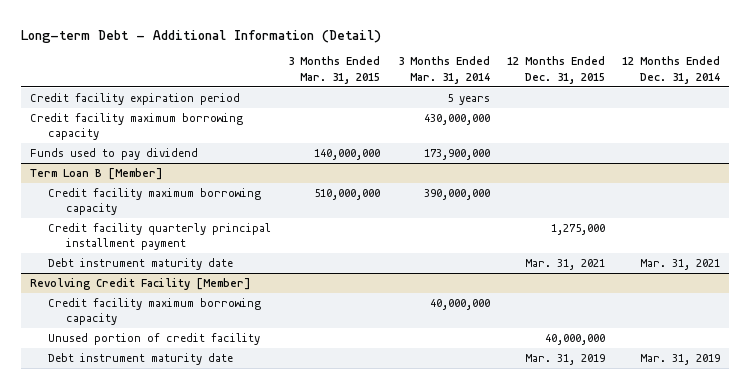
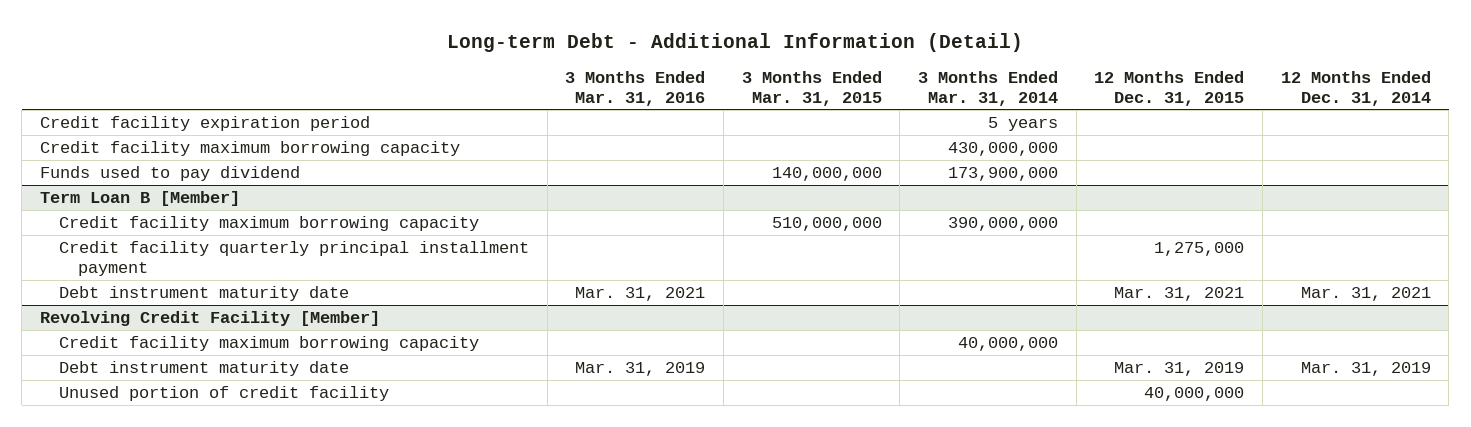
none -> [565,70,706,106] 3 Months Ended Mar. 31, 2016
[47,333,260,346] Unused portion of credit facility -> [59,385,390,401] Unused portion of credit facility

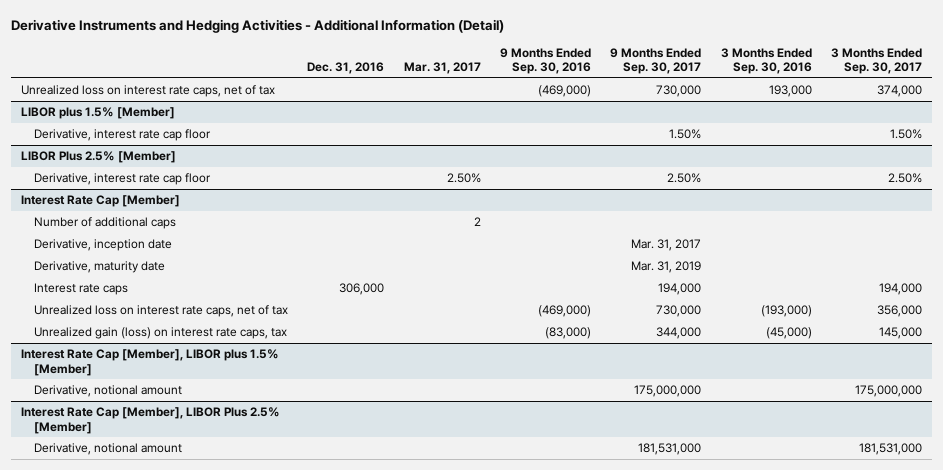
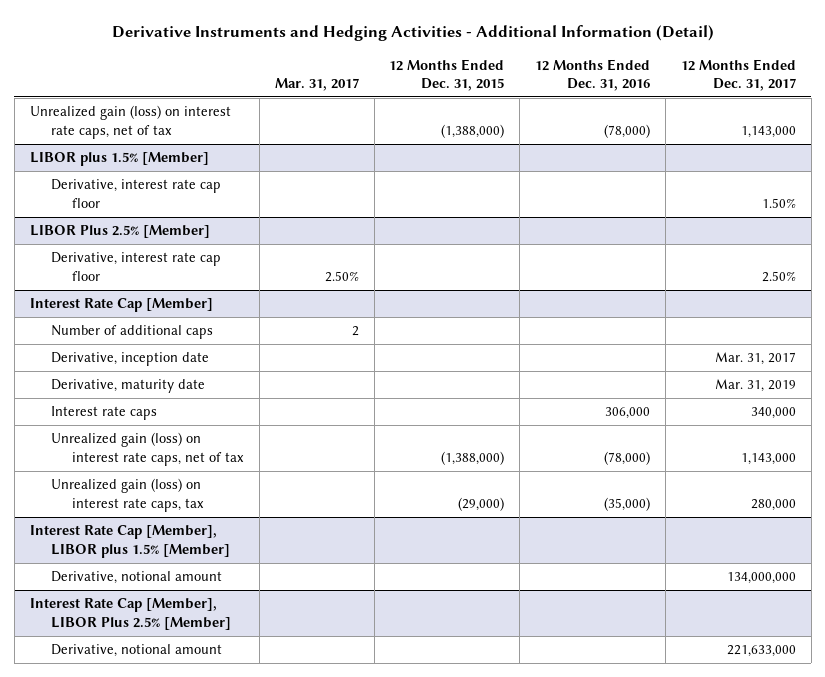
[307,62,385,75] Dec. 31, 2016 -> none
[499,47,591,75] 9 Months Ended Sep. 30, 2016 -> none
[610,47,702,75] 9 Months Ended Sep. 30, 2017 -> none
[720,47,812,75] 3 Months Ended Sep. 30, 2016 -> none
[830,47,922,75] 3 Months Ended Sep. 30, 2017 -> none
none -> [389,58,505,91] 12 Months Ended Dec. 31, 2015
none -> [535,58,651,91] 12 Months Ended Dec. 31, 2016
none -> [680,58,796,91] 12 Months Ended Dec. 31, 2017
[20,85,275,98] Unrealized loss on interest rate caps, net of tax -> [29,105,231,139] Unrealized gain (loss) on interest rate caps, net of tax
[34,305,289,318] Unrealized loss on interest rate caps, net of tax -> [50,432,245,466] Unrealized gain (loss) on interest rate caps, net of tax

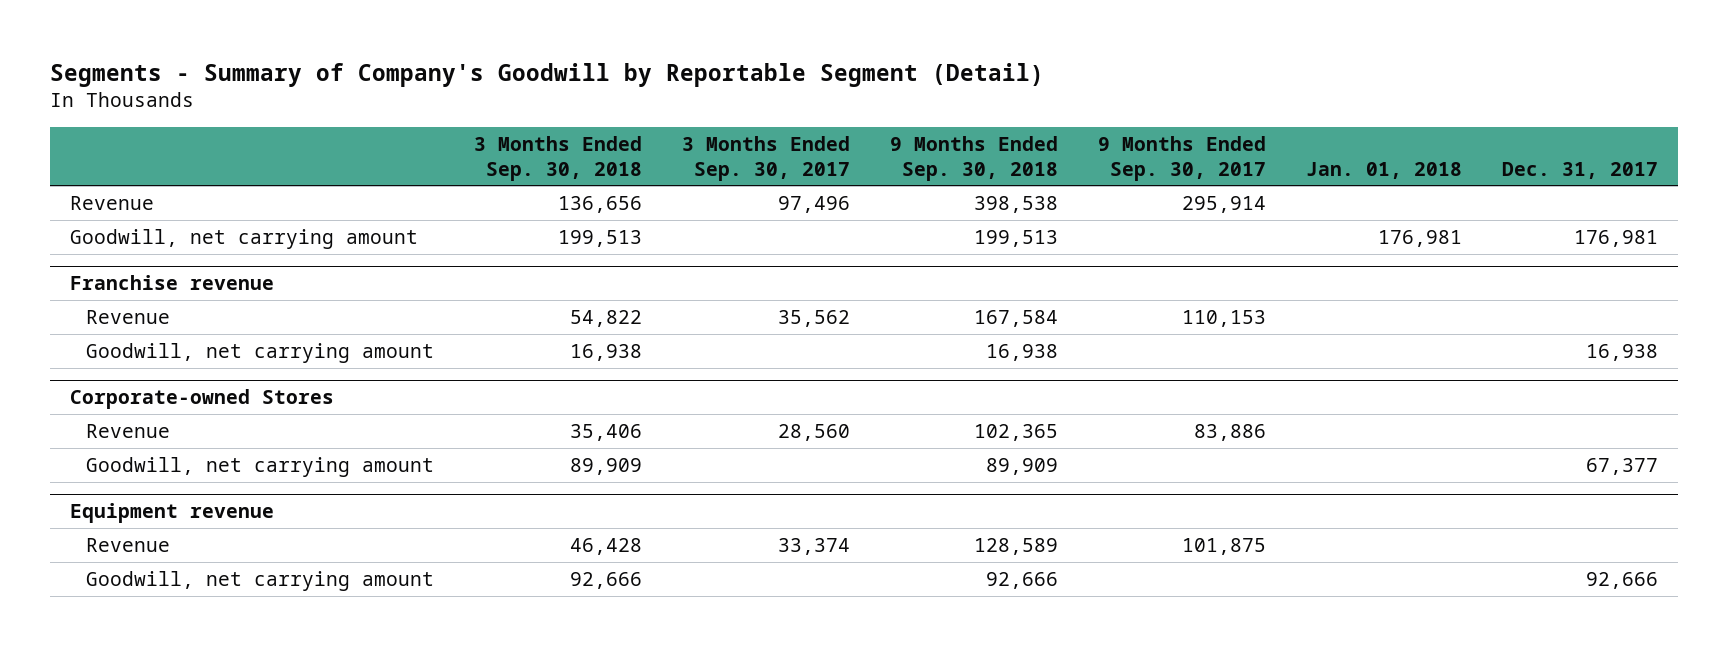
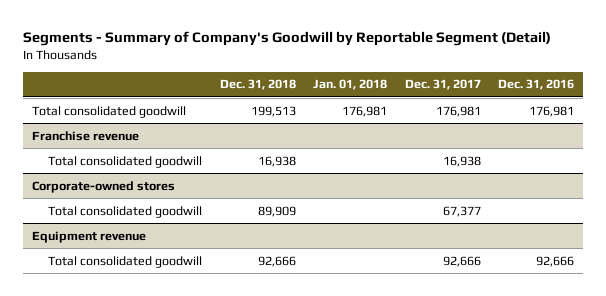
[474,135,643,181] 3 Months Ended Sep. 30, 2018 -> none
[682,135,851,181] 3 Months Ended Sep. 30, 2017 -> none
[890,135,1059,181] 9 Months Ended Sep. 30, 2018 -> none
[1098,135,1267,181] 9 Months Ended Sep. 30, 2017 -> none
none -> [219,79,296,91] Dec. 31, 2018
none -> [498,79,575,91] Dec. 31, 2016
[70,195,155,210] Revenue -> none
[70,228,419,249] Goodwill, net carrying amount -> [31,105,186,118] Total consolidated goodwill
[86,309,171,324] Revenue -> none
[86,423,171,438] Revenue -> none
[86,342,435,363] Goodwill, net carrying amount -> [48,155,203,168] Total consolidated goodwill
[70,389,335,410] Corporate-owned Stores -> [31,180,175,193] Corporate-owned stores
[86,456,435,477] Goodwill, net carrying amount -> [48,205,203,218] Total consolidated goodwill
[86,537,171,552] Revenue -> none
[86,570,435,591] Goodwill, net carrying amount -> [48,255,203,268] Total consolidated goodwill

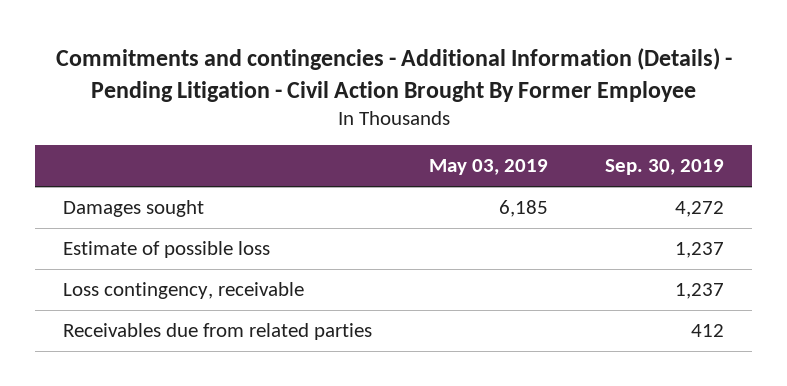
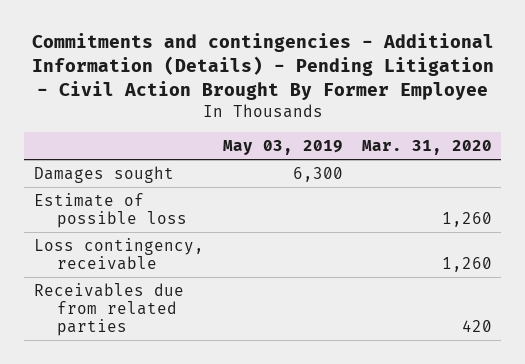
[604,159,724,176] Sep. 30, 2019 -> none
none -> [361,139,492,155] Mar. 31, 2020
[499,199,549,217] 6,185 -> [292,166,343,182] 6,300

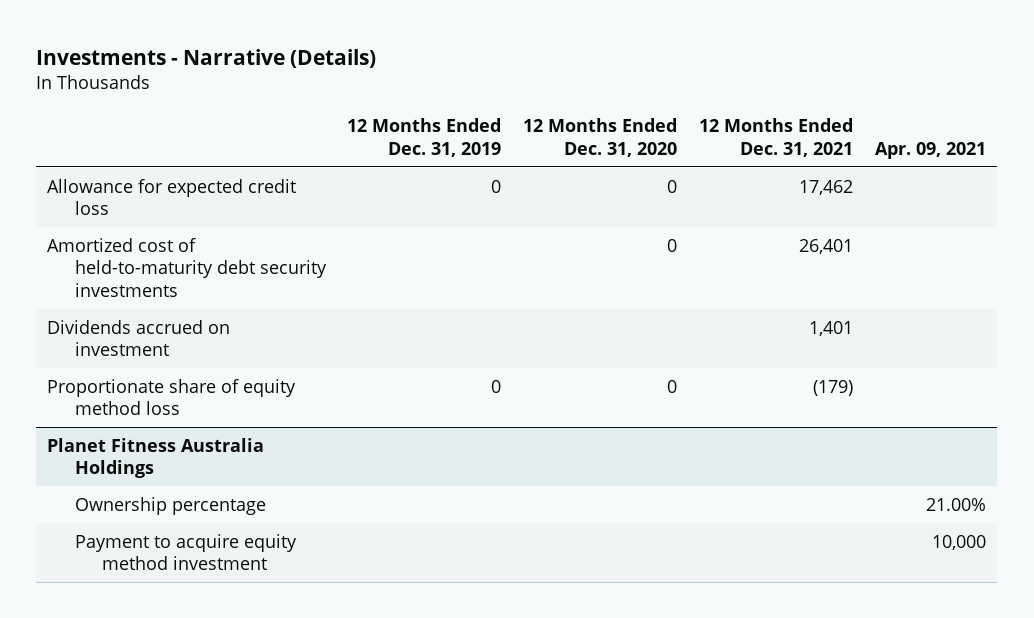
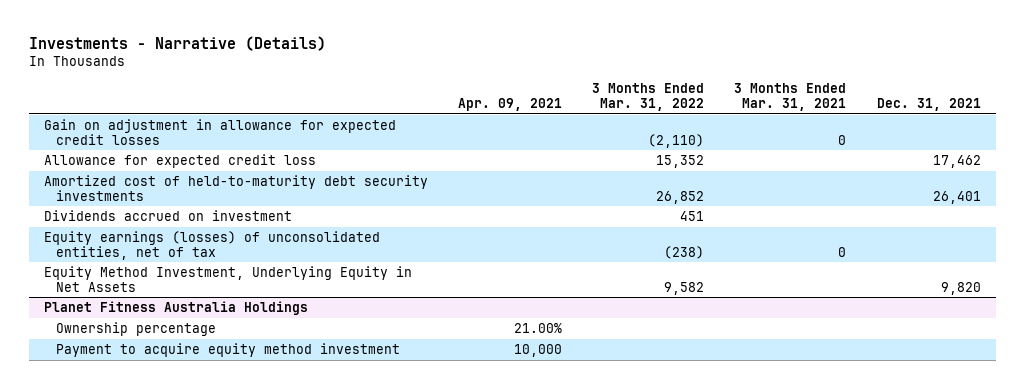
[347,118,502,157] 12 Months Ended Dec. 31, 2019 -> none
[523,118,678,157] 12 Months Ended Dec. 31, 2020 -> none
[699,118,854,157] 12 Months Ended Dec. 31, 2021 -> none
none -> [592,83,705,112] 3 Months Ended Mar. 31, 2022
none -> [734,83,847,112] 3 Months Ended Mar. 31, 2021
none -> [876,98,981,112] Dec. 31, 2021
none -> [44,118,397,145] Gain on adjustment in allowance for expected credit losses
[47,378,297,416] Proportionate share of equity method loss -> [44,230,381,260] Equity earnings (losses) of unconsolidated entities, net of tax
none -> [44,265,413,292] Equity Method Investment, Underlying Equity in Net Assets

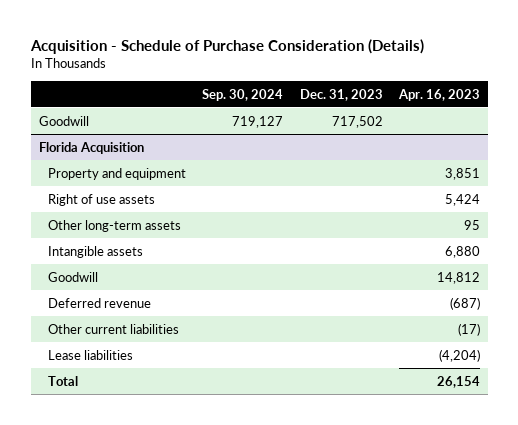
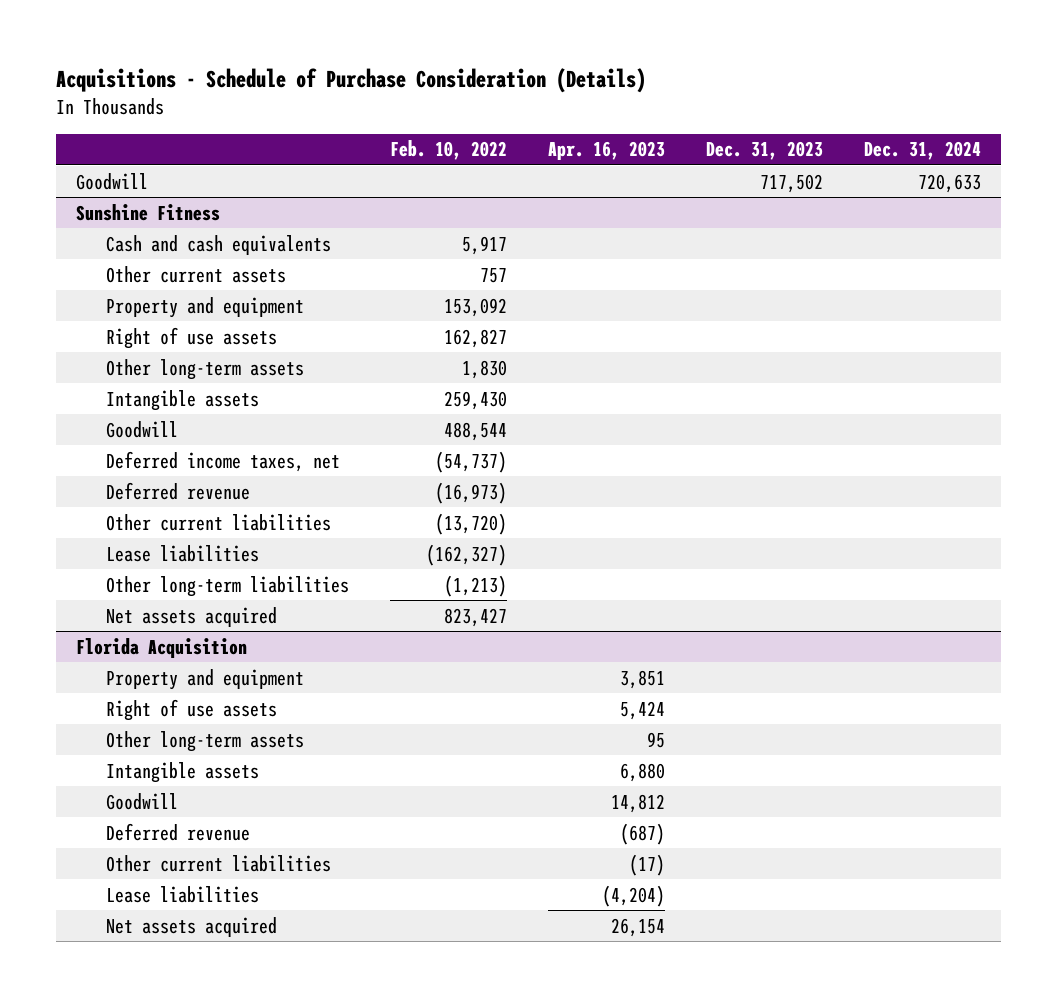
[29,38,424,54] Acquisition - Schedule of Purchase Consideration (Details) -> [55,67,646,93] Acquisitions - Schedule of Purchase Consideration (Details)
[202,88,284,101] Sep. 30, 2024 -> none
none -> [389,140,507,161] Feb. 10, 2022
none -> [863,141,981,161] Dec. 31, 2024
none -> [76,203,221,221] Sunshine Fitness
none -> [105,234,331,255] Cash and cash equivalents
none -> [105,265,286,283] Other current assets
none -> [105,296,304,318] Property and equipment
none -> [105,326,277,349] Right of use assets
none -> [105,358,304,380] Other long-term assets
none -> [105,389,259,411] Intangible assets
none -> [105,420,178,438] Goodwill
none -> [105,450,340,472] Deferred income taxes, net
none -> [105,481,250,500] Deferred revenue
none -> [105,513,331,531] Other current liabilities
none -> [105,544,259,562] Lease liabilities
none -> [105,575,349,597] Other long-term liabilities
none -> [105,606,277,627] Net assets acquired
[48,375,79,386] Total -> [105,916,277,937] Net assets acquired

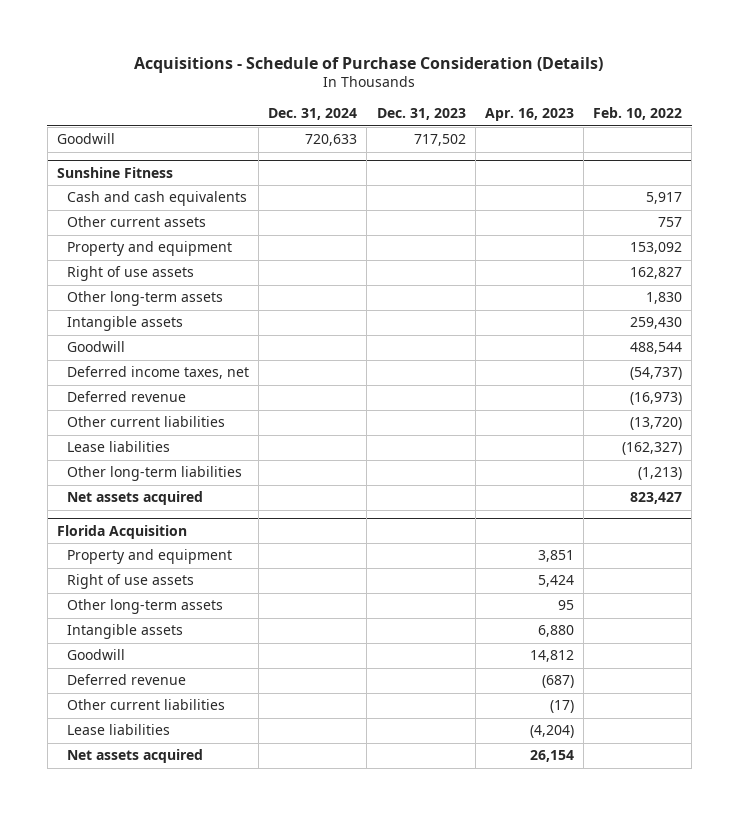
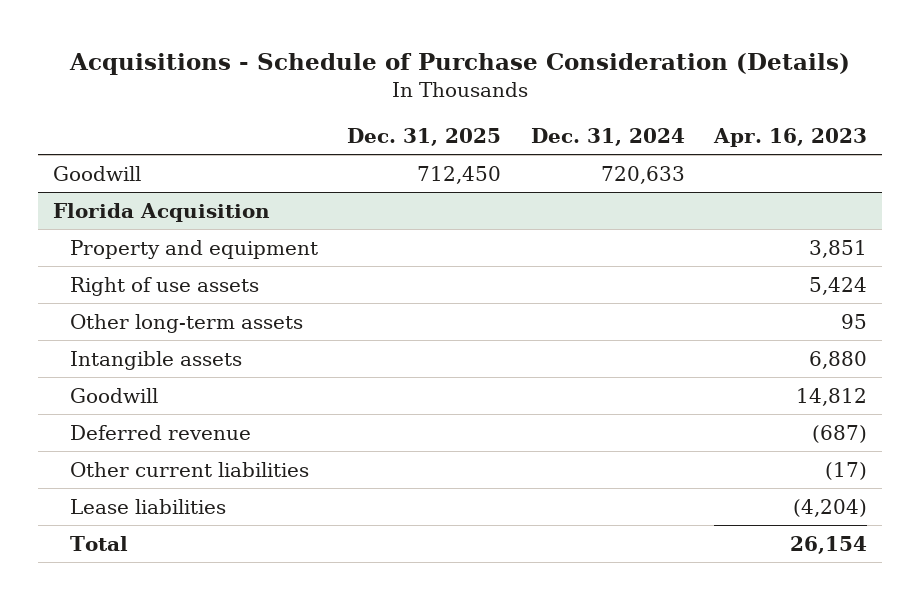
[376,108,466,121] Dec. 31, 2023 -> none
[592,107,682,121] Feb. 10, 2022 -> none
none -> [347,127,502,146] Dec. 31, 2025
[56,166,173,178] Sunshine Fitness -> none
[67,191,248,207] Cash and cash equivalents -> none
[67,216,207,228] Other current assets -> none
[67,241,233,257] Property and equipment -> none
[67,266,195,282] Right of use assets -> none
[67,291,224,307] Other long-term assets -> none
[67,316,184,332] Intangible assets -> none
[67,341,126,353] Goodwill -> none
[67,366,250,380] Deferred income taxes, net -> none
[67,391,187,403] Deferred revenue -> none
[67,416,226,428] Other current liabilities -> none
[67,441,171,453] Lease liabilities -> none
[67,466,243,482] Other long-term liabilities -> none
[67,491,204,506] Net assets acquired -> none
[67,749,204,764] Net assets acquired -> [69,535,128,551] Total

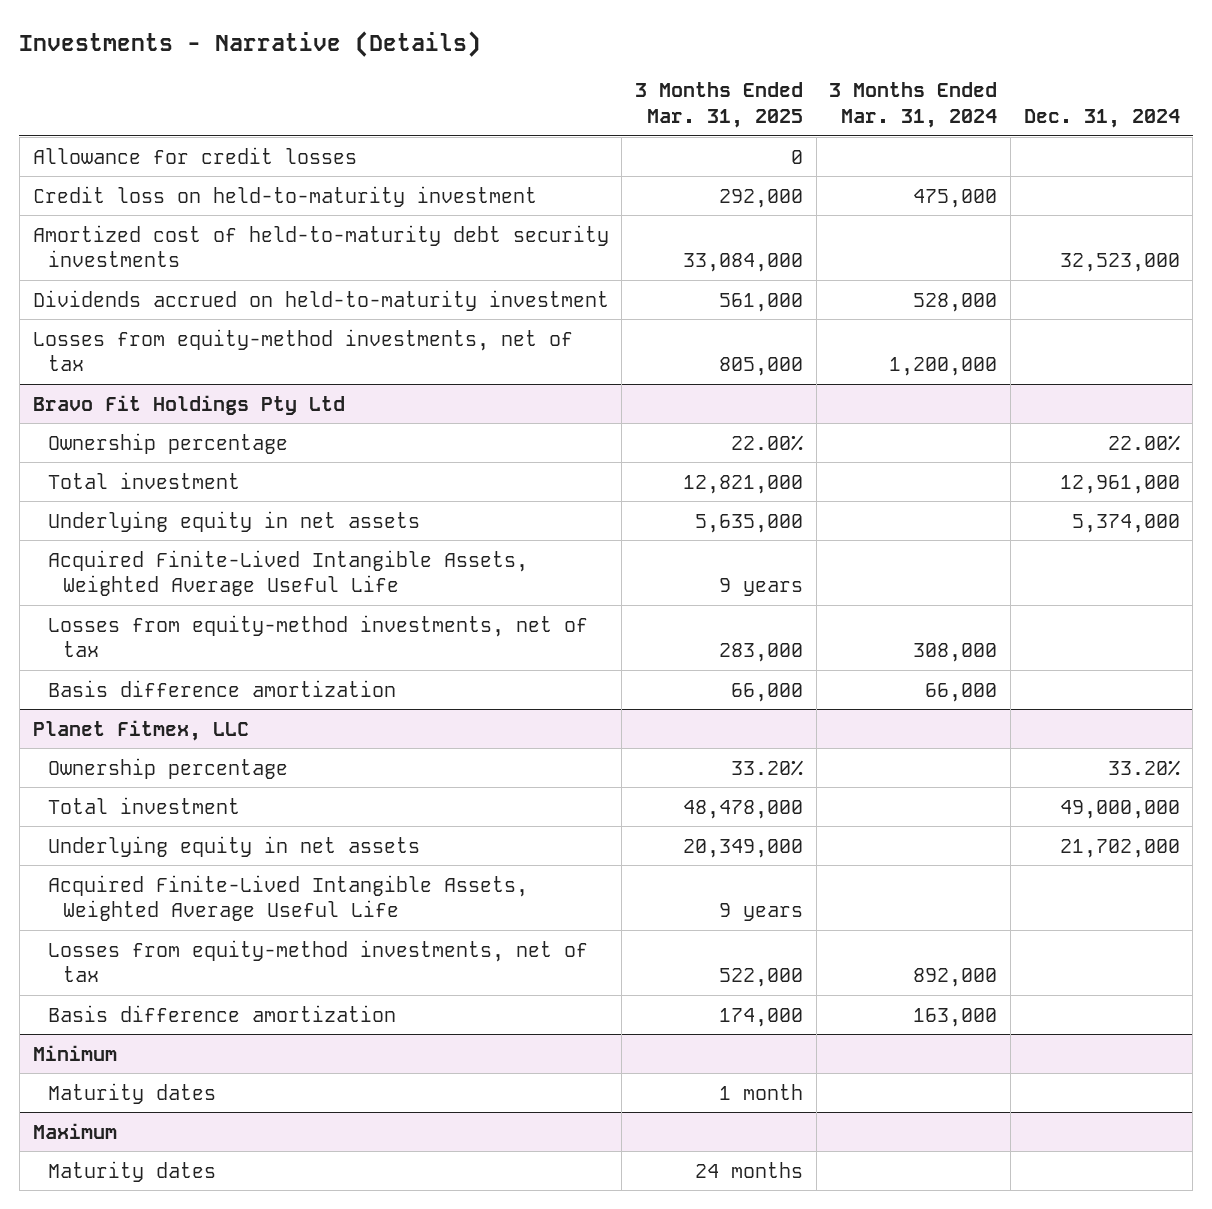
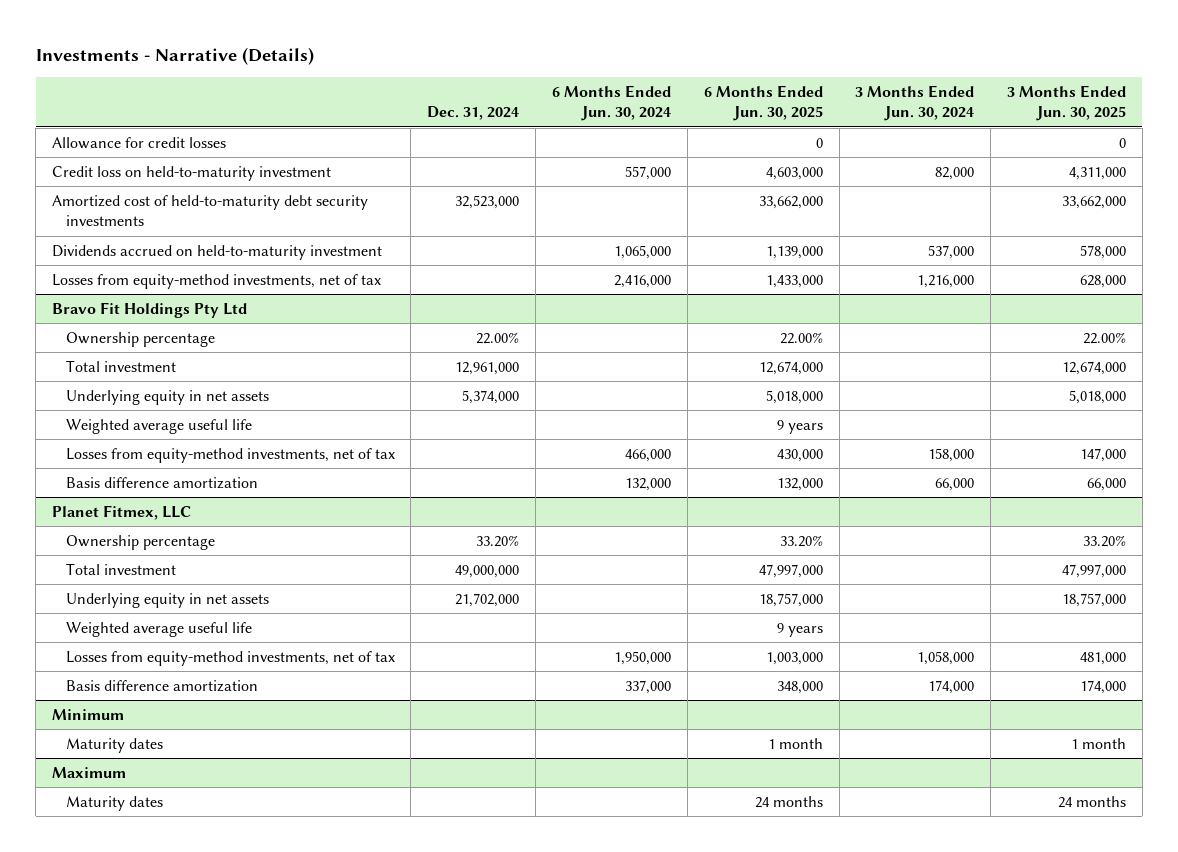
[634,82,803,129] 3 Months Ended Mar. 31, 2025 -> none
[829,82,998,129] 3 Months Ended Mar. 31, 2024 -> none
none -> [551,84,671,122] 6 Months Ended Jun. 30, 2024
none -> [703,84,823,122] 6 Months Ended Jun. 30, 2025
none -> [855,84,975,122] 3 Months Ended Jun. 30, 2024
none -> [1007,84,1127,122] 3 Months Ended Jun. 30, 2025
[47,549,528,597] Acquired Finite-Lived Intangible Assets, Weighted Average Useful Life -> [65,418,252,434] Weighted average useful life
[47,874,528,922] Acquired Finite-Lived Intangible Assets, Weighted Average Useful Life -> [65,621,252,637] Weighted average useful life

